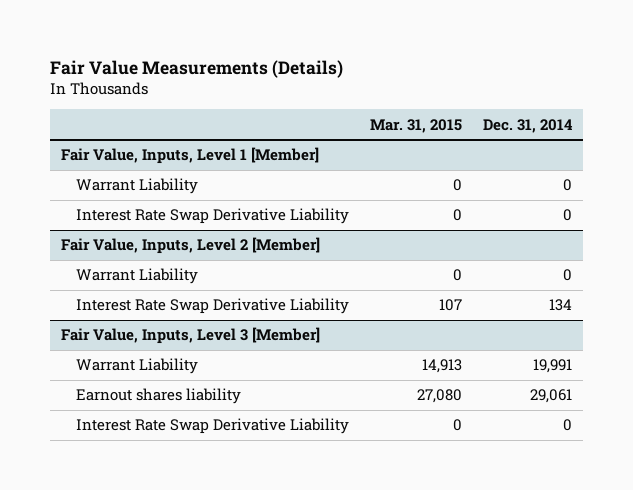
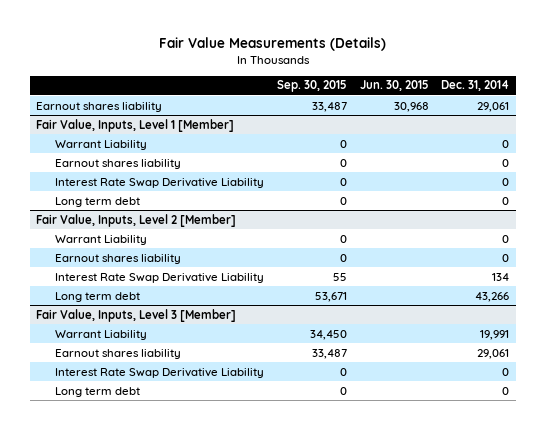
[369,118,462,133] Mar. 31, 2015 -> none
none -> [276,80,347,93] Sep. 30, 2015
none -> [359,80,429,92] Jun. 30, 2015
none -> [36,101,163,112] Earnout shares liability
none -> [54,158,181,169] Earnout shares liability
none -> [54,196,140,207] Long term debt
none -> [54,253,181,264] Earnout shares liability
none -> [54,291,140,302] Long term debt
none -> [54,386,140,397] Long term debt

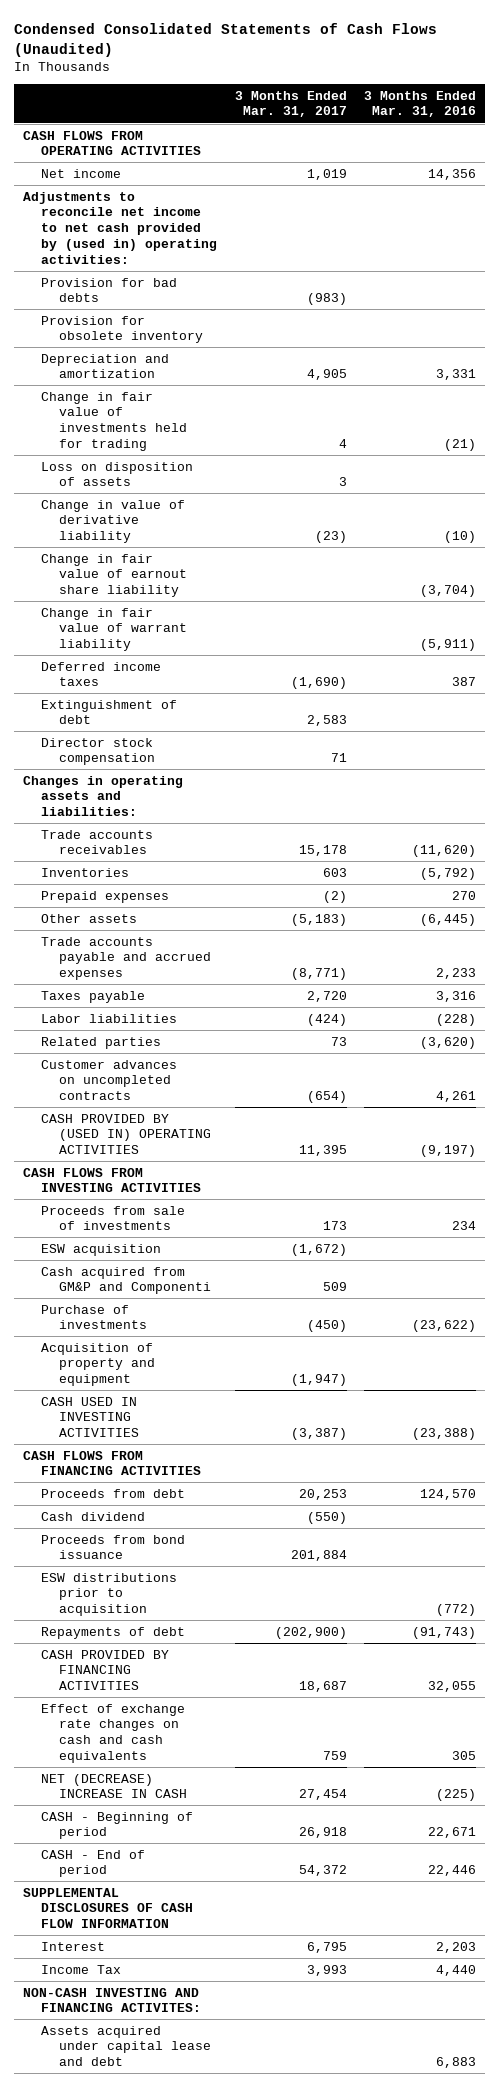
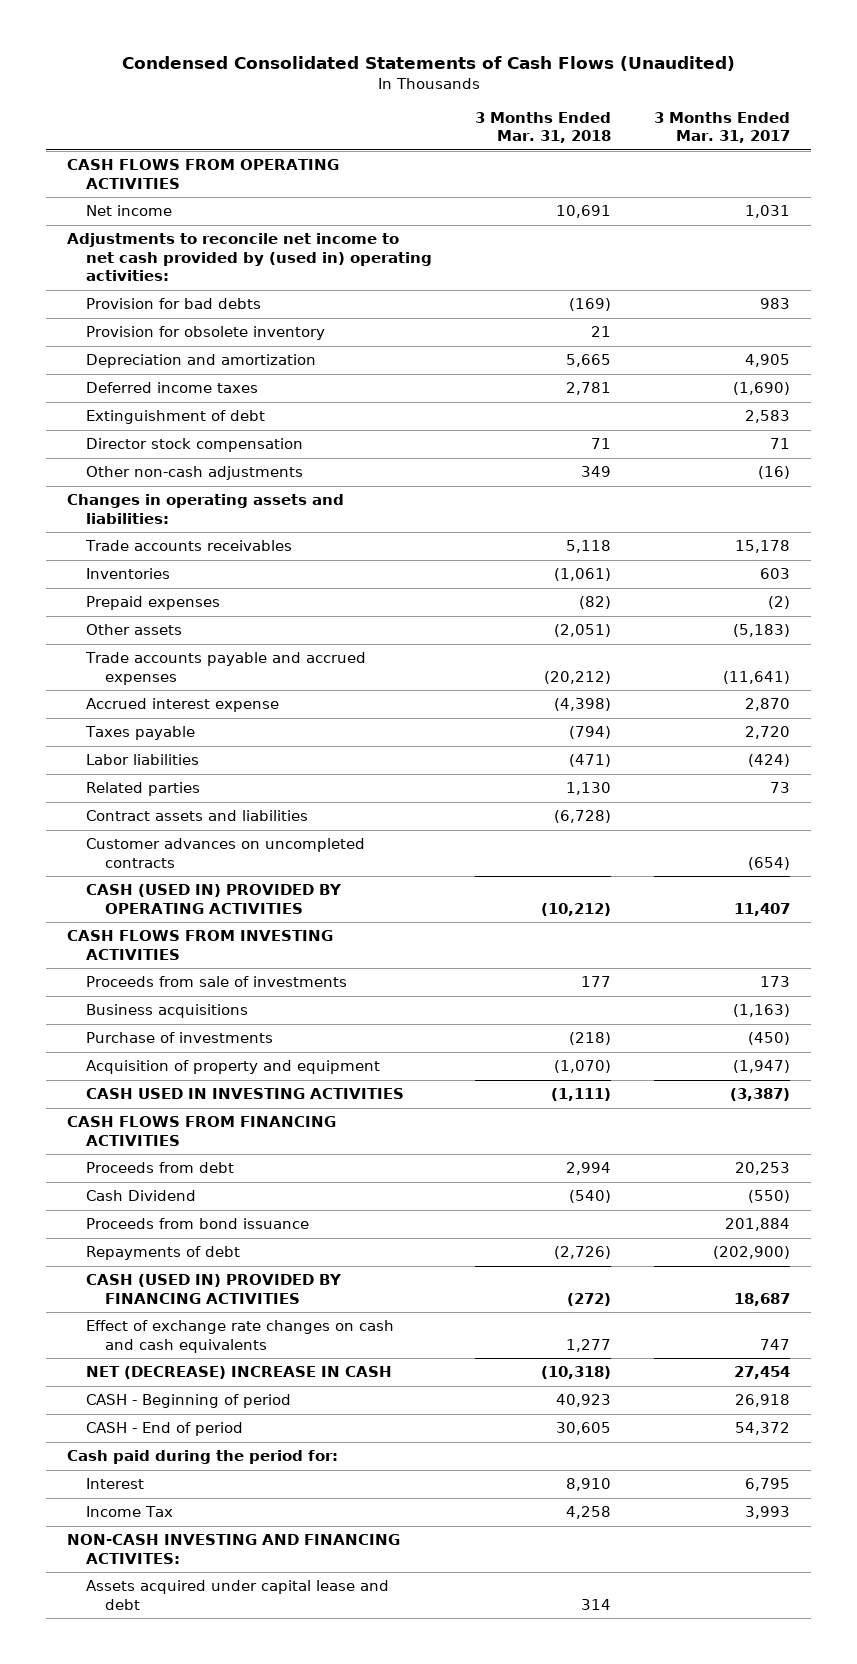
[364,90,477,118] 3 Months Ended Mar. 31, 2016 -> none
none -> [475,111,612,144] 3 Months Ended Mar. 31, 2018
[306,168,347,180] 1,019 -> [744,205,790,219] 1,031
[306,293,347,306] (983) -> [759,298,790,310] 983
[40,391,187,452] Change in fair value of investments held for trading -> none
[40,461,193,487] Loss on disposition of assets -> none
[40,499,185,544] Change in value of derivative liability -> none
[40,553,187,598] Change in fair value of earnout share liability -> none
[40,607,187,652] Change in fair value of warrant liability -> none
none -> [86,466,304,481] Other non-cash adjustments
[290,968,347,981] (8,771) -> [722,670,790,684] (11,641)
none -> [86,698,280,713] Accrued interest expense
none -> [86,810,309,822] Contract assets and liabilities
[40,1113,211,1155] CASH PROVIDED BY (USED IN) OPERATING ACTIVITIES -> [86,884,343,914] CASH (USED IN) PROVIDED BY OPERATING ACTIVITIES
[298,1145,347,1157] 11,395 -> [733,902,790,916] 11,407
[40,1266,211,1295] Cash acquired from GM&P and Componenti -> none
[40,1243,161,1256] ESW acquisition -> [86,1004,249,1019] Business acquisitions
[290,1243,347,1256] (1,672) -> [732,1004,790,1018] (1,163)
[40,1511,145,1521] Cash dividend -> [86,1190,197,1202] Cash Dividend
[40,1572,177,1617] ESW distributions prior to acquisition -> none
[40,1649,169,1691] CASH PROVIDED BY FINANCING ACTIVITIES -> [86,1274,343,1304] CASH (USED IN) PROVIDED BY FINANCING ACTIVITIES
[322,1751,347,1761] 759 -> [759,1338,790,1350] 747
[23,1887,193,1929] SUPPLEMENTAL DISCLOSURES OF CASH FLOW INFORMATION -> none
none -> [67,1450,339,1465] Cash paid during the period for:

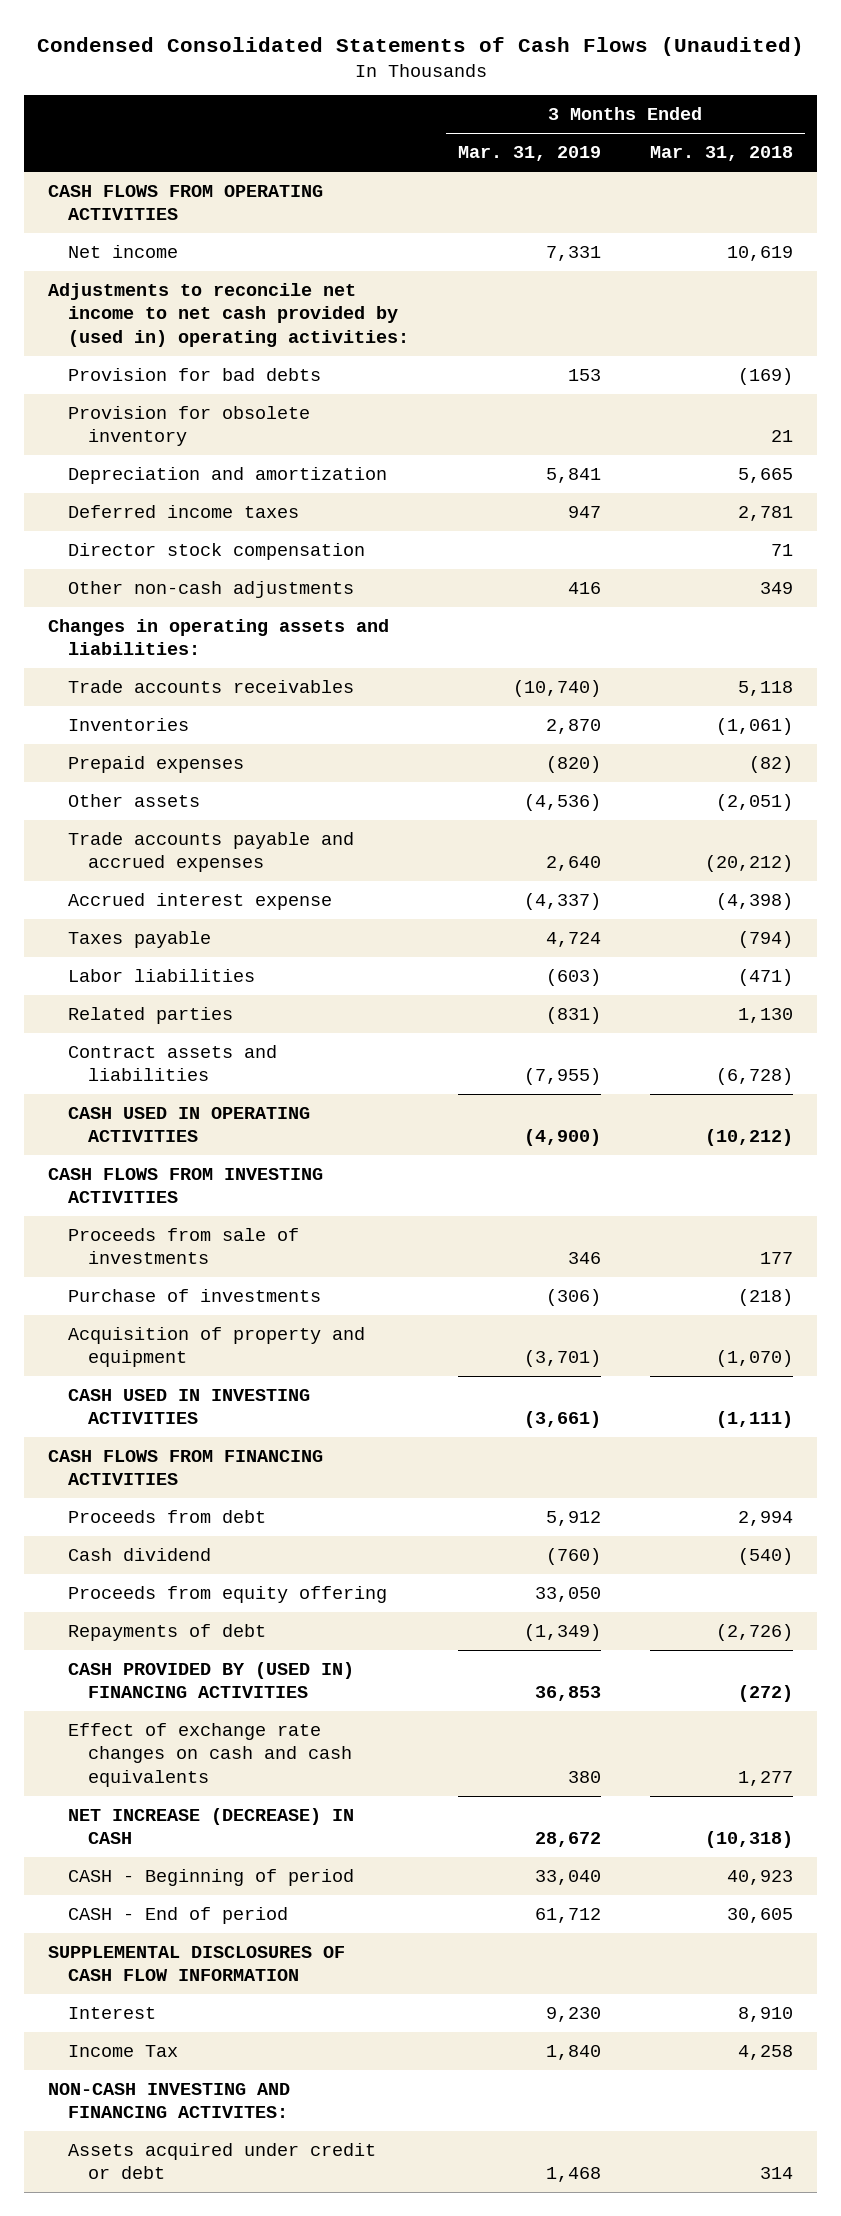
[653,111,790,144] 3 Months Ended Mar. 31, 2017 -> none
none -> [457,146,601,162] Mar. 31, 2019
[556,205,612,219] 10,691 -> [726,246,793,262] 10,619
[86,410,266,425] Extinguishment of debt -> none
[86,838,366,868] Customer advances on uncompleted contracts -> none
[86,884,343,914] CASH (USED IN) PROVIDED BY OPERATING ACTIVITIES -> [67,1107,310,1143] CASH USED IN OPERATING ACTIVITIES
[86,1004,249,1019] Business acquisitions -> none
[86,1218,310,1230] Proceeds from bond issuance -> none
[86,1190,197,1202] Cash Dividend -> [67,1548,211,1562] Cash dividend
none -> [67,1586,387,1604] Proceeds from equity offering
[86,1274,343,1304] CASH (USED IN) PROVIDED BY FINANCING ACTIVITIES -> [67,1662,354,1699] CASH PROVIDED BY (USED IN) FINANCING ACTIVITIES
[86,1366,393,1380] NET (DECREASE) INCREASE IN CASH -> [67,1808,354,1845] NET INCREASE (DECREASE) IN CASH
[67,1450,339,1465] Cash paid during the period for: -> none
none -> [48,1946,346,1982] SUPPLEMENTAL DISCLOSURES OF CASH FLOW INFORMATION
[86,1580,390,1610] Assets acquired under capital lease and debt -> [67,2143,376,2180] Assets acquired under credit or debt

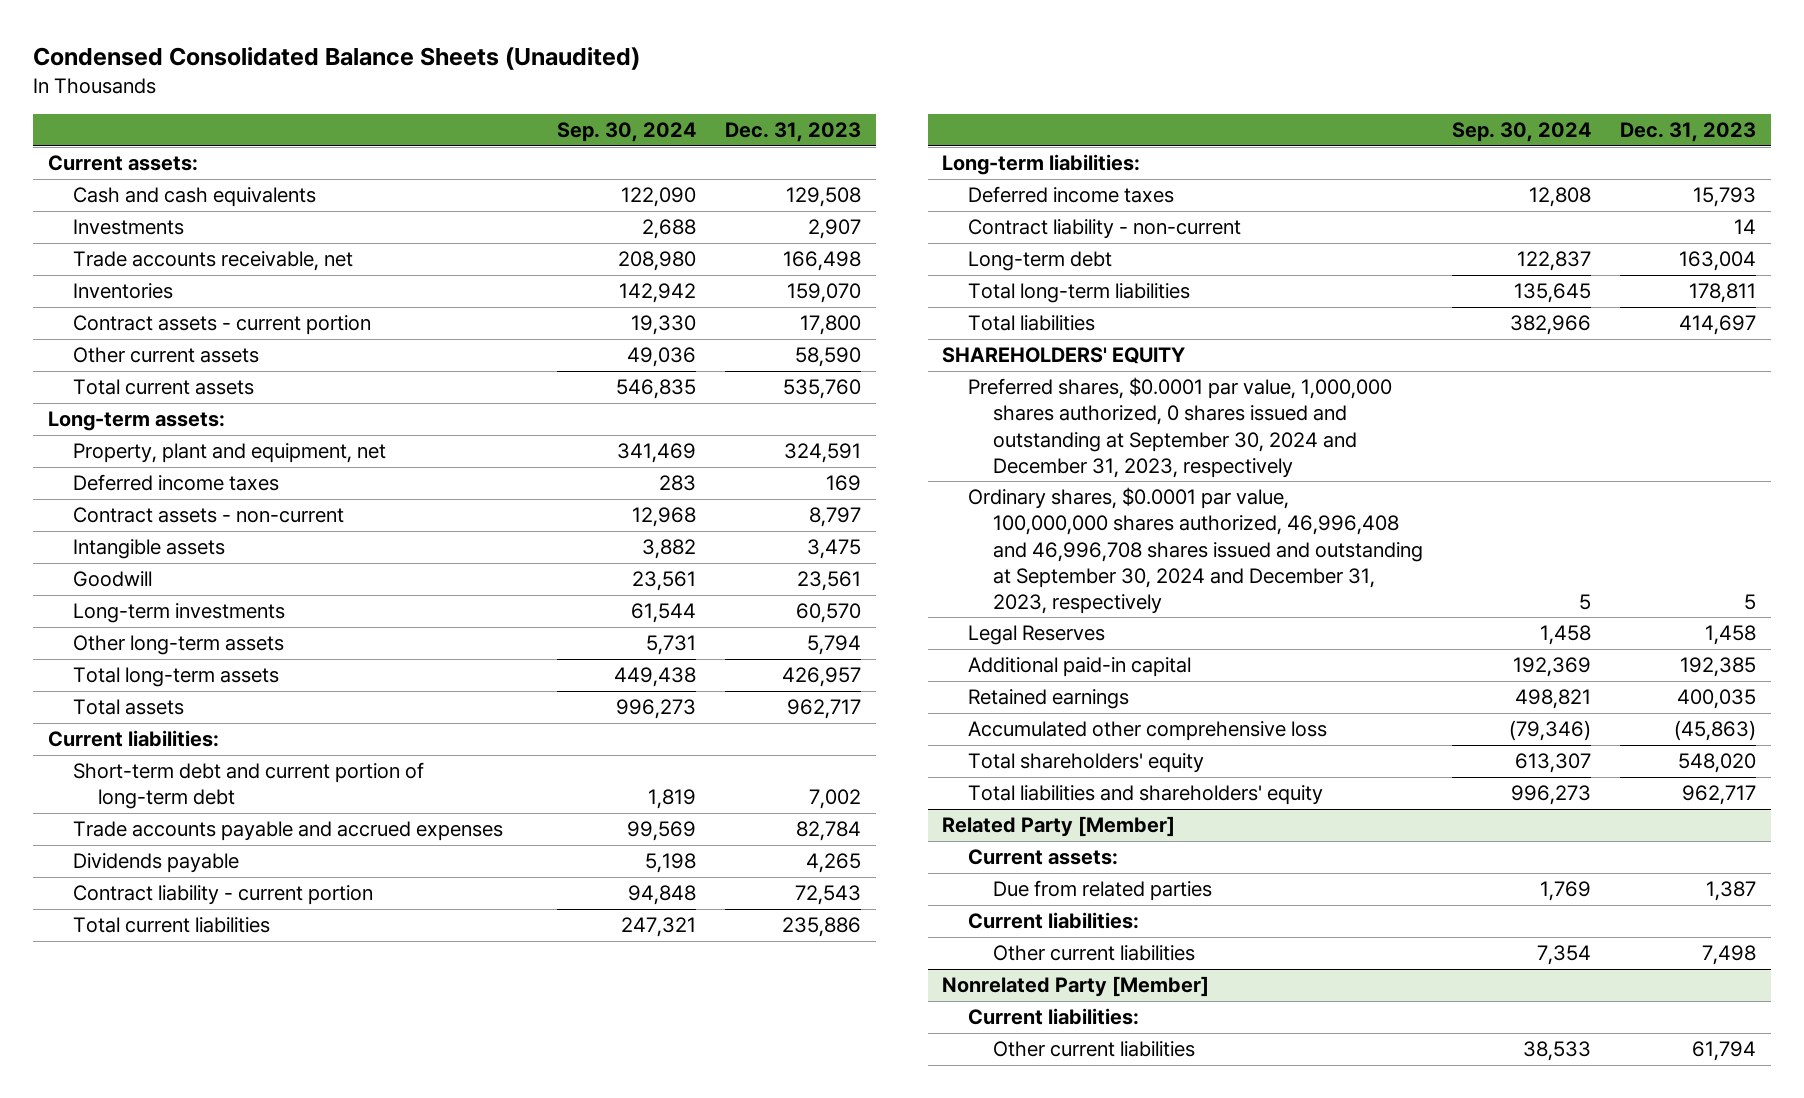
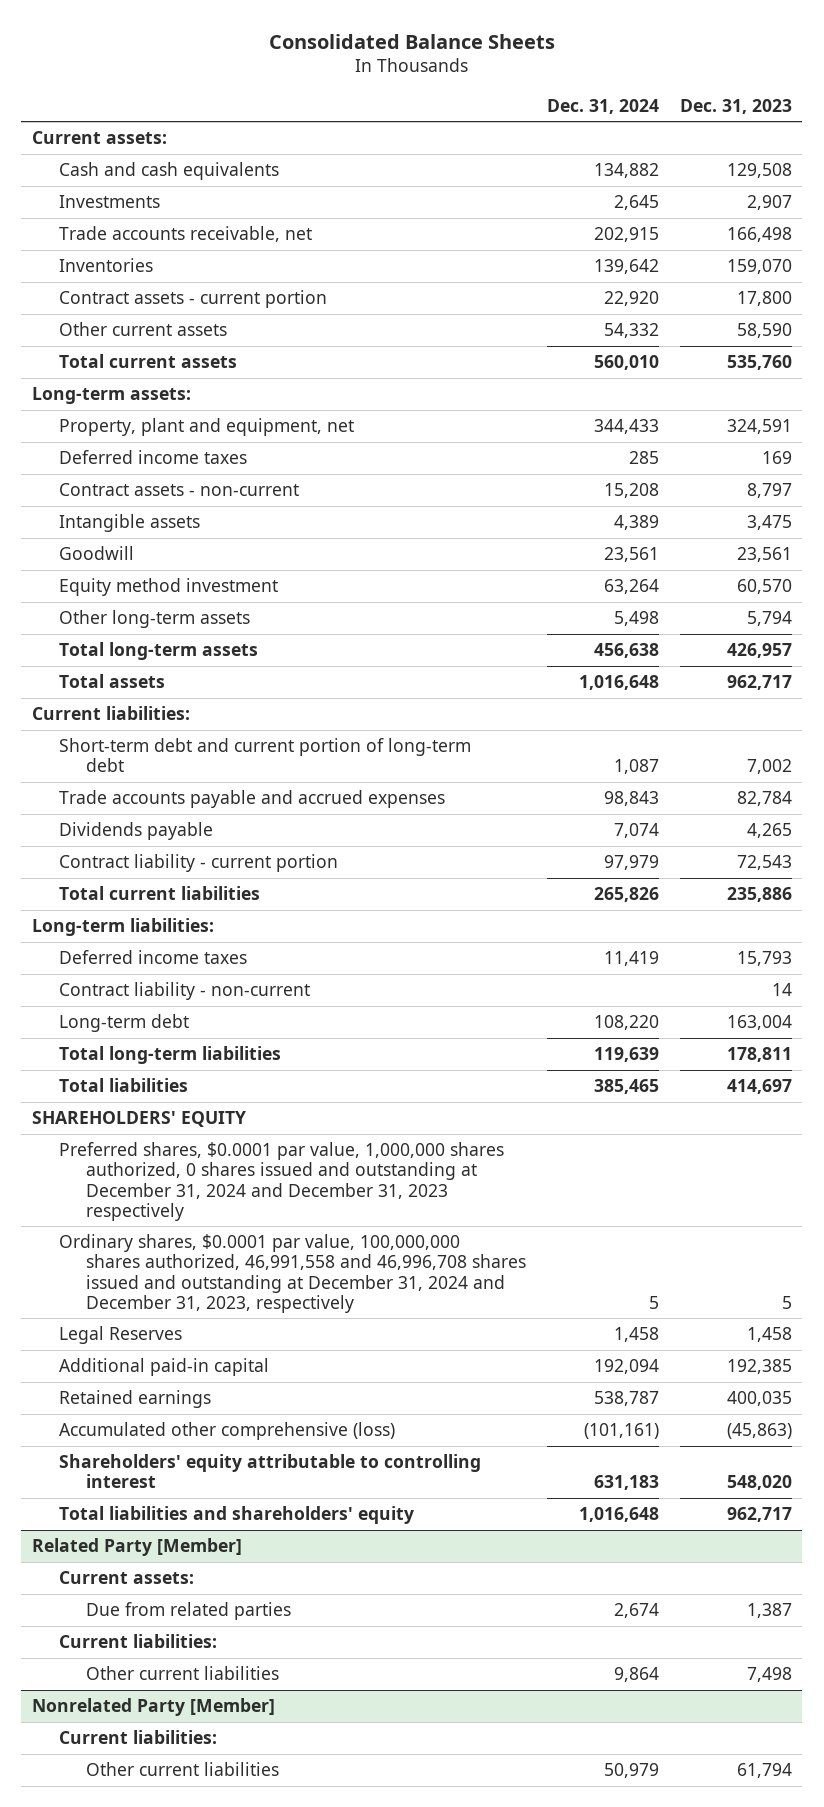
[32,47,640,71] Condensed Consolidated Balance Sheets (Unaudited) -> [268,33,555,49] Consolidated Balance Sheets
[557,122,697,143] Sep. 30, 2024 -> none
none -> [546,98,659,114] Dec. 31, 2024
[72,603,285,624] Long-term investments -> [58,578,278,597] Equity method investment
[967,377,1392,478] Preferred shares, $0.0001 par value, 1,000,000 shares authorized, 0 shares issued and outstanding at September 30, 2024 and December 31, 2023, respectively -> [58,1142,504,1221] Preferred shares, $0.0001 par value, 1,000,000 shares authorized, 0 shares issued and outstanding at December 31, 2024 and December 31, 2023 respectively
[967,487,1423,614] Ordinary shares, $0.0001 par value, 100,000,000 shares authorized, 46,996,408 and 46,996,708 shares issued and outstanding at September 30, 2024 and December 31, 2023, respectively -> [58,1234,526,1313] Ordinary shares, $0.0001 par value, 100,000,000 shares authorized, 46,991,558 and 46,996,708 shares issued and outstanding at December 31, 2024 and December 31, 2023, respectively
[967,721,1327,742] Accumulated other comprehensive loss -> [58,1422,395,1441] Accumulated other comprehensive (loss)
[967,753,1204,774] Total shareholders' equity -> [58,1454,481,1489] Shareholders' equity attributable to controlling interest

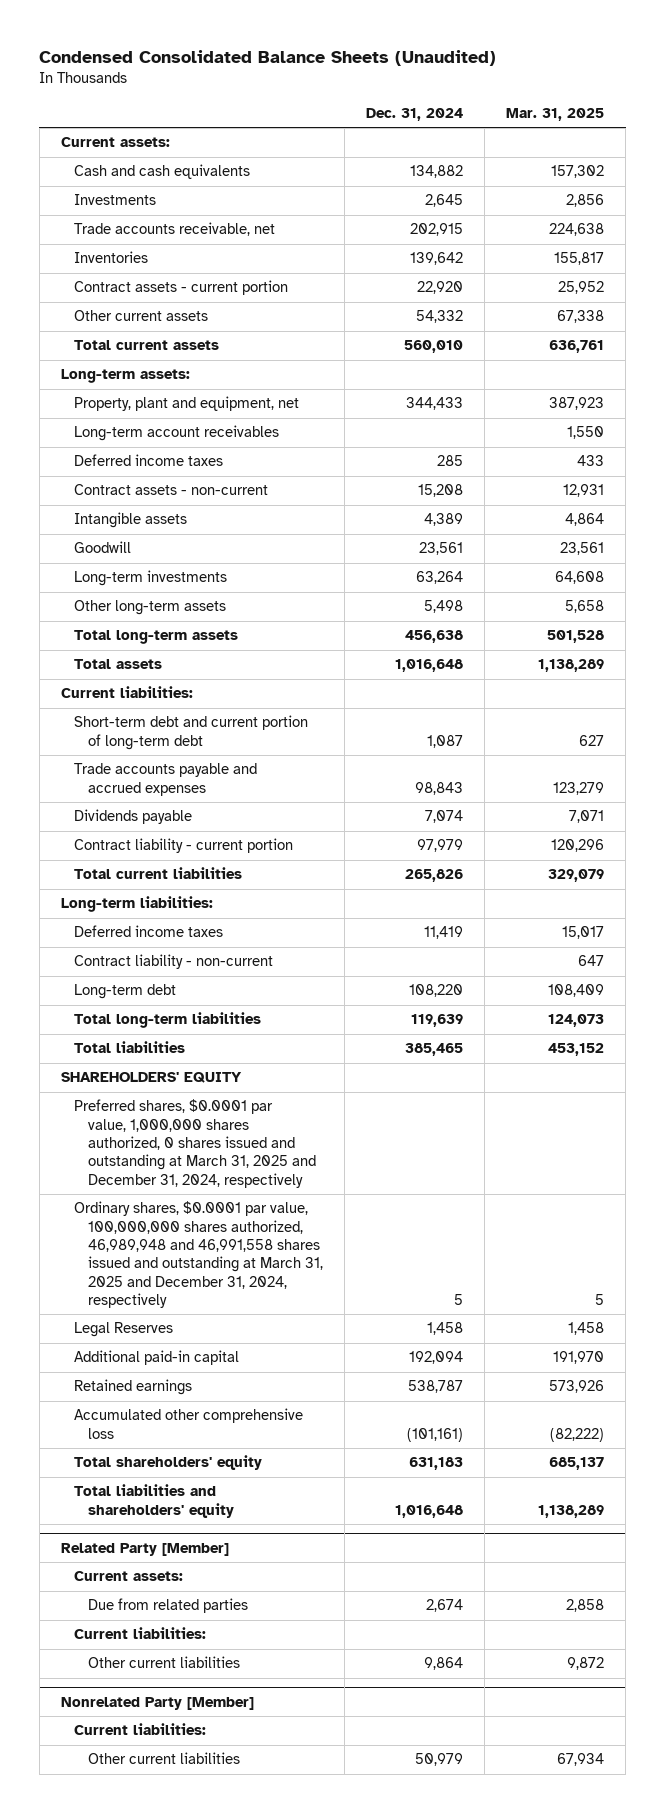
[268,33,555,49] Consolidated Balance Sheets -> [39,49,497,66] Condensed Consolidated Balance Sheets (Unaudited)
[679,98,792,114] Dec. 31, 2023 -> none
none -> [506,108,605,122] Mar. 31, 2025
none -> [74,425,280,442] Long-term account receivables
[58,578,278,597] Equity method investment -> [74,570,228,587] Long-term investments
[58,1142,504,1221] Preferred shares, $0.0001 par value, 1,000,000 shares authorized, 0 shares issued and outstanding at December 31, 2024 and December 31, 2023 respectively -> [74,1099,317,1188] Preferred shares, $0.0001 par value, 1,000,000 shares authorized, 0 shares issued and outstanding at March 31, 2025 and December 31, 2024, respectively
[58,1234,526,1313] Ordinary shares, $0.0001 par value, 100,000,000 shares authorized, 46,991,558 and 46,996,708 shares issued and outstanding at December 31, 2024 and December 31, 2023, respectively -> [74,1201,324,1308] Ordinary shares, $0.0001 par value, 100,000,000 shares authorized, 46,989,948 and 46,991,558 shares issued and outstanding at March 31, 2025 and December 31, 2024, respectively
[58,1422,395,1441] Accumulated other comprehensive (loss) -> [74,1408,304,1439] Accumulated other comprehensive loss
[58,1454,481,1489] Shareholders' equity attributable to controlling interest -> [74,1455,263,1471] Total shareholders' equity

